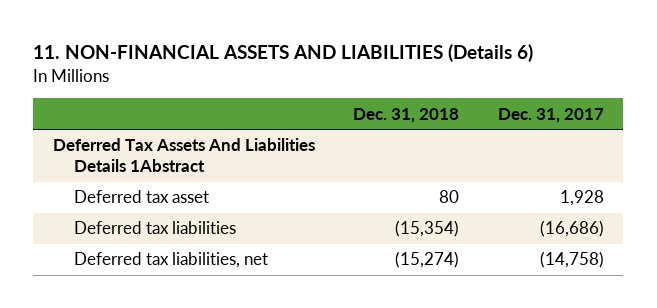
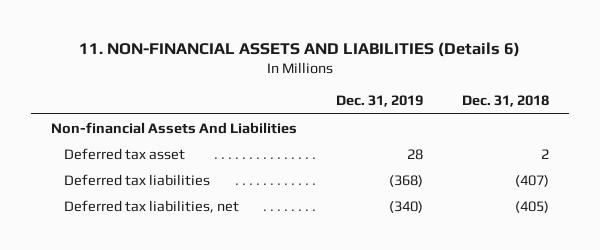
[498,107,605,123] Dec. 31, 2017 -> none
none -> [335,95,423,108] Dec. 31, 2019
[52,138,315,173] Deferred Tax Assets And Liabilities Details 1Abstract -> none
none -> [50,121,297,134] Non-financial Assets And Liabilities
[439,190,460,204] 80 -> [541,148,550,159] 2
[395,220,460,238] (15,354) -> [515,174,550,187] (407)
[395,251,460,269] (15,274) -> [515,200,550,213] (405)

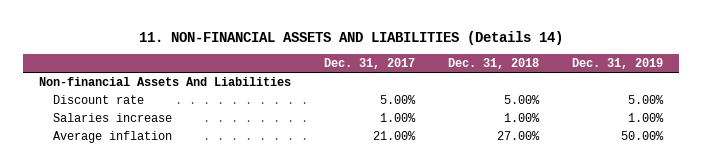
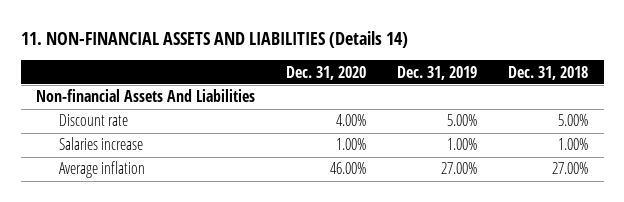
[324,58,416,70] Dec. 31, 2017 -> none
none -> [286,65,367,80] Dec. 31, 2020
[620,131,664,141] 50.00% -> [441,162,478,175] 27.00%

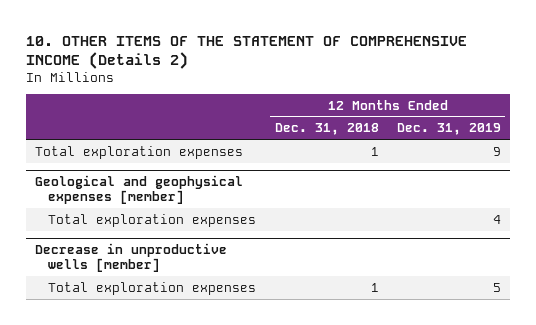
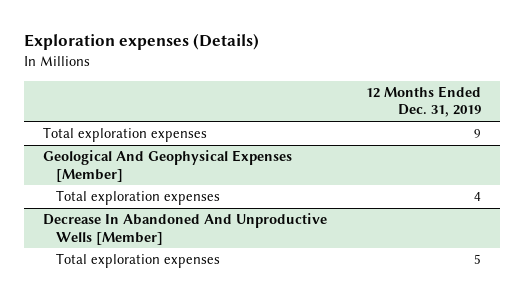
[26,35,468,69] 10. OTHER ITEMS OF THE STATEMENT OF COMPREHENSIVE INCOME (Details 2) -> [23,33,259,51] Exploration expenses (Details)
[274,123,379,136] Dec. 31, 2018 -> none
[35,174,244,204] Geological and geophysical expenses [member] -> [43,150,293,182] Geological And Geophysical Expenses [Member]
[35,242,228,272] Decrease in unproductive wells [member] -> [43,213,328,245] Decrease In Abandoned And Unproductive Wells [Member]

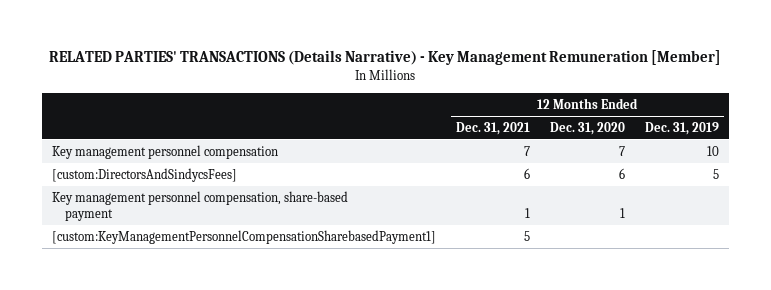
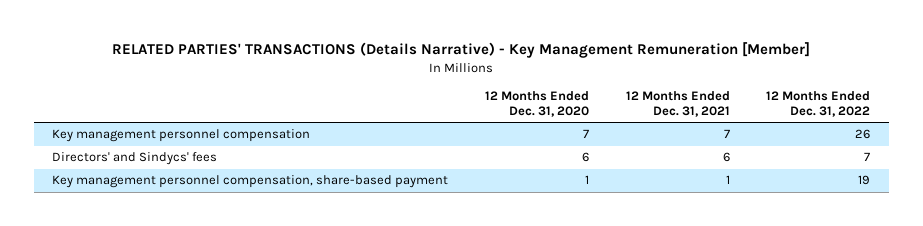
[644,121,719,135] Dec. 31, 2019 -> none
none -> [766,90,871,117] 12 Months Ended Dec. 31, 2022
[52,167,238,182] [custom:DirectorsAndSindycsFees] -> [52,152,218,166] Directors' and Sindycs' fees
[52,229,437,244] [custom:KeyManagementPersonnelCompensationSharebasedPayment1] -> none

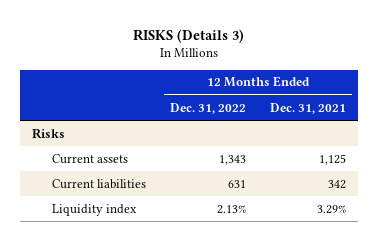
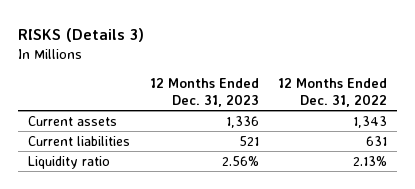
[269,102,346,114] Dec. 31, 2021 -> none
none -> [149,78,259,107] 12 Months Ended Dec. 31, 2023
[31,127,65,139] Risks -> none
[52,203,138,216] Liquidity index -> [28,155,111,169] Liquidity ratio

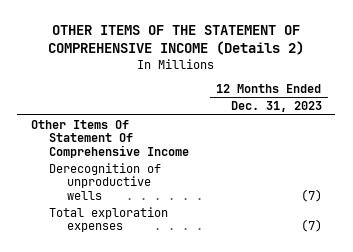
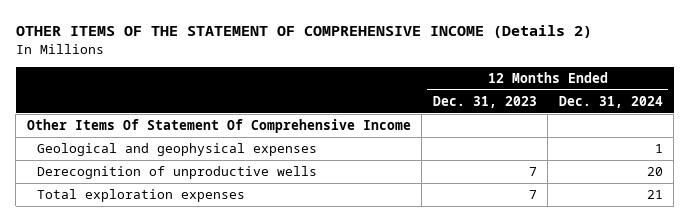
none -> [558,96,663,109] Dec. 31, 2024
none -> [36,143,317,157] Geological and geophysical expenses
[300,188,322,202] (7) -> [528,167,537,177] 7
[300,219,322,233] (7) -> [528,190,537,200] 7

